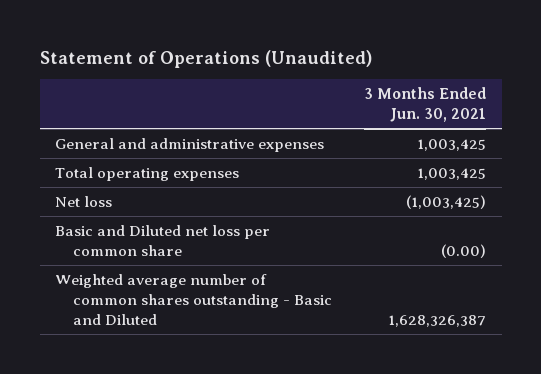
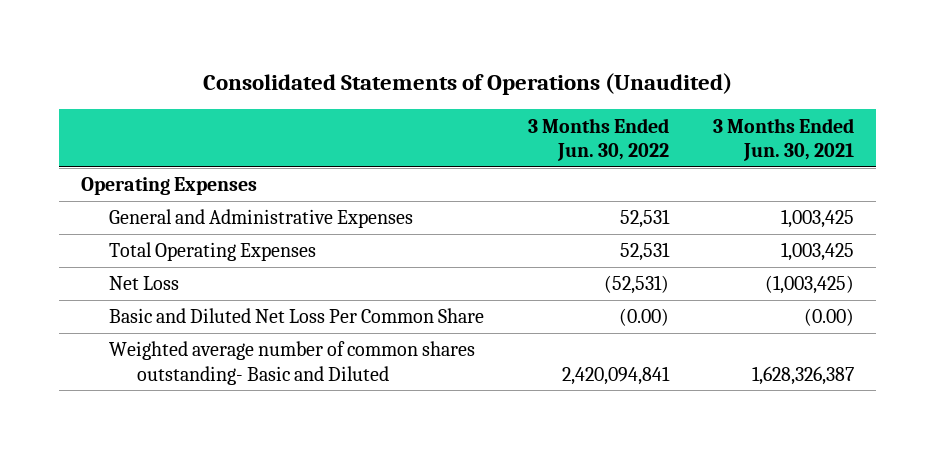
[39,49,372,68] Statement of Operations (Unaudited) -> [202,72,732,95] Consolidated Statements of Operations (Unaudited)
none -> [528,117,670,162] 3 Months Ended Jun. 30, 2022
none -> [81,177,258,196] Operating Expenses
[55,137,325,152] General and administrative expenses -> [109,209,414,229] General and Administrative Expenses
[55,166,240,181] Total operating expenses -> [109,242,317,262] Total Operating Expenses
[55,195,113,207] Net loss -> [109,276,180,291] Net Loss
[55,224,271,256] Basic and Diluted net loss per common share -> [109,308,485,324] Basic and Diluted Net Loss Per Common Share
[55,273,333,325] Weighted average number of common shares outstanding - Basic and Diluted -> [109,341,476,385] Weighted average number of common shares outstanding- Basic and Diluted

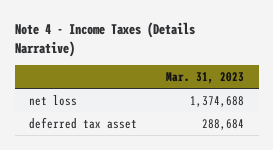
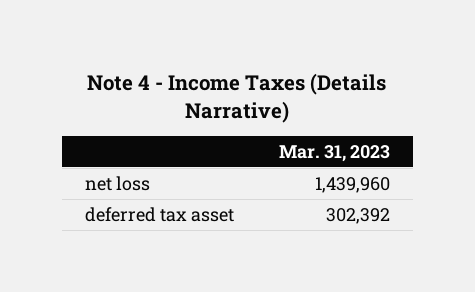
[190,95,245,107] 1,374,688 -> [315,177,391,194] 1,439,960
[202,118,245,130] 288,684 -> [326,208,391,225] 302,392

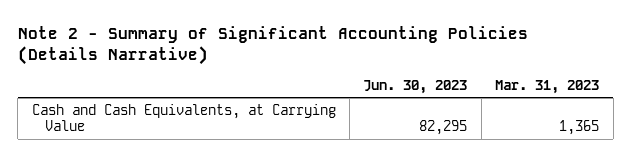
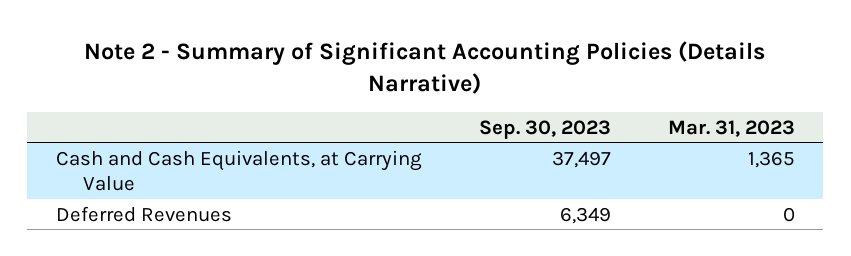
[363,80,468,95] Jun. 30, 2023 -> none
none -> [478,119,611,139] Sep. 30, 2023
none -> [55,205,232,222] Deferred Revenues

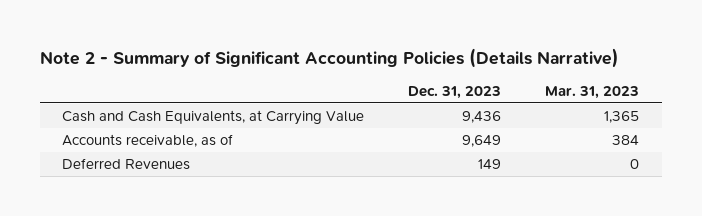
[478,119,611,139] Sep. 30, 2023 -> none
none -> [408,85,502,99] Dec. 31, 2023
none -> [62,134,234,148] Accounts receivable, as of

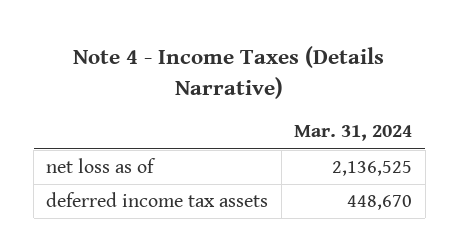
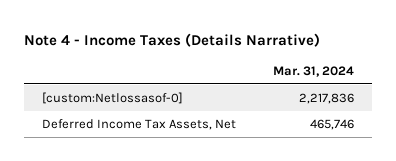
[46,158,157,174] net loss as of -> none
none -> [42,92,184,105] [custom:Netlossasof-0]
[46,192,269,208] deferred income tax assets -> [42,119,237,131] Deferred Income Tax Assets, Net
[347,195,413,211] 448,670 -> [309,119,354,131] 465,746

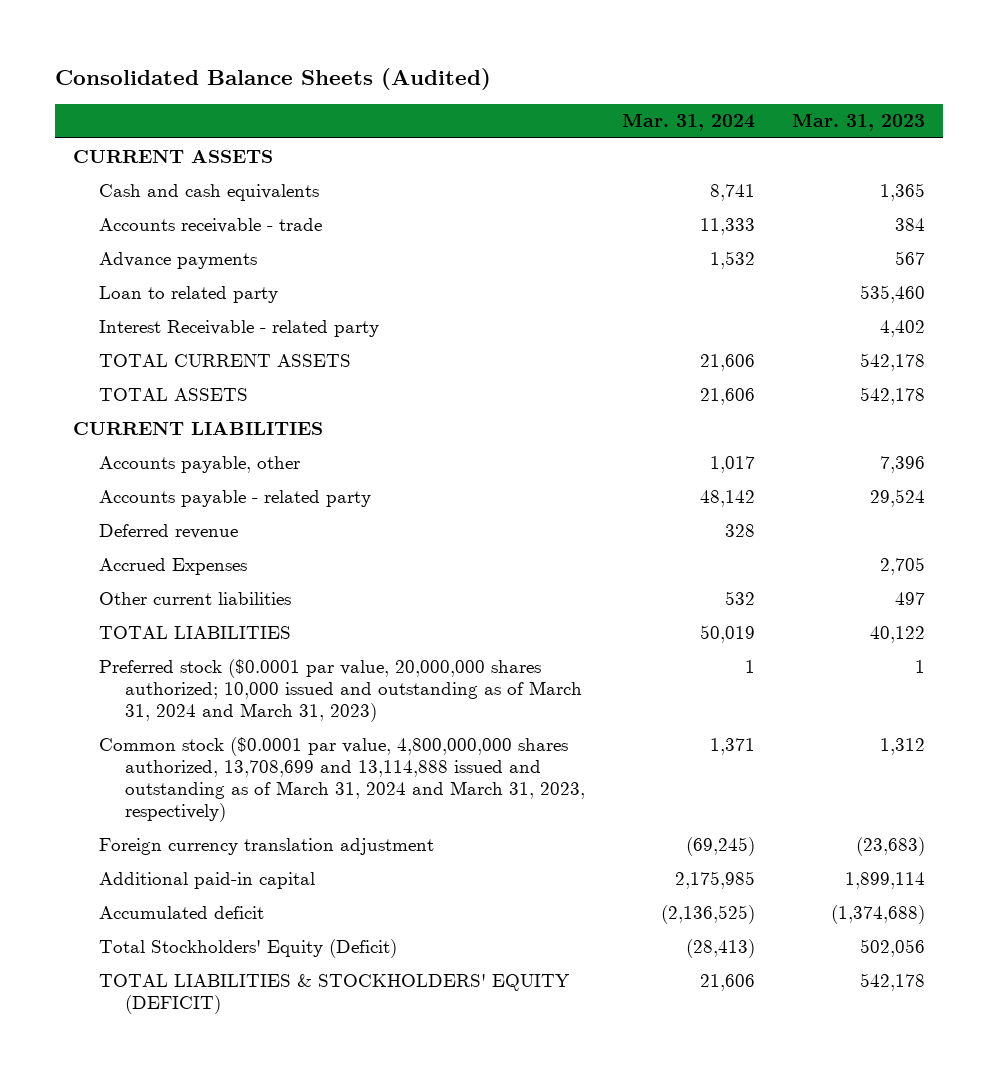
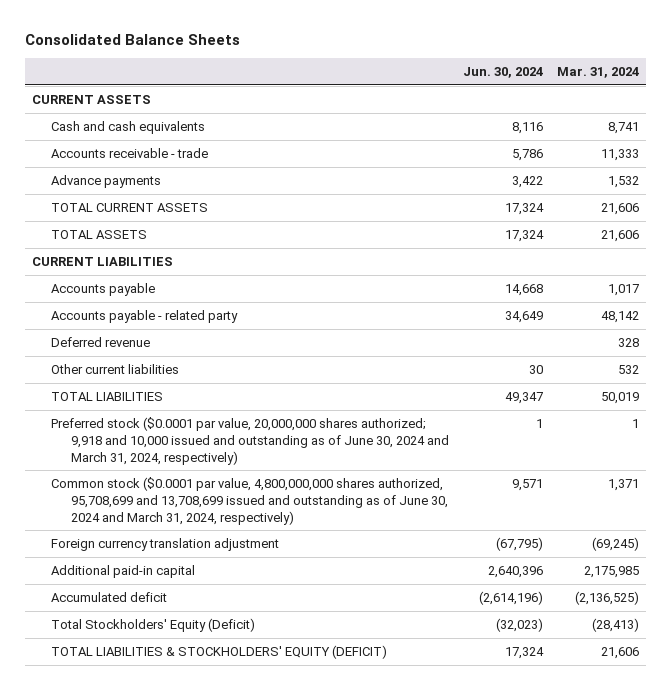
[54,67,491,90] Consolidated Balance Sheets (Audited) -> [24,34,240,46] Consolidated Balance Sheets
[791,113,925,132] Mar. 31, 2023 -> none
none -> [462,67,543,79] Jun. 30, 2024
[99,285,279,303] Loan to related party -> none
[99,319,380,337] Interest Receivable - related party -> none
[99,455,301,473] Accounts payable, other -> [51,282,156,296] Accounts payable
[99,557,248,575] Accrued Expenses -> none
[99,658,582,722] Preferred stock ($0.0001 par value, 20,000,000 shares authorized; 10,000 issued and outstanding as of March 31, 2024 and March 31, 2023) -> [51,416,449,465] Preferred stock ($0.0001 par value, 20,000,000 shares authorized; 9,918 and 10,000 issued and outstanding as of June 30, 2024 and March 31, 2024, respectively)
[99,736,585,822] Common stock ($0.0001 par value, 4,800,000,000 shares authorized, 13,708,699 and 13,114,888 issued and outstanding as of March 31, 2024 and March 31, 2023, respectively) -> [51,476,448,525] Common stock ($0.0001 par value, 4,800,000,000 shares authorized, 95,708,699 and 13,708,699 issued and outstanding as of June 30, 2024 and March 31, 2024, respectively)

